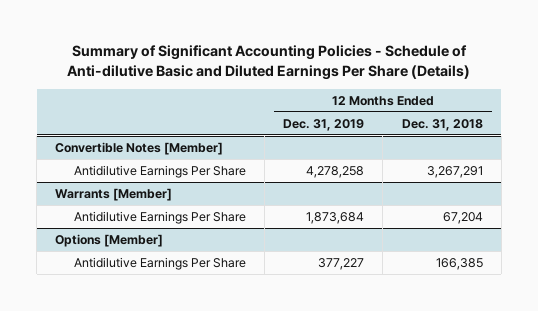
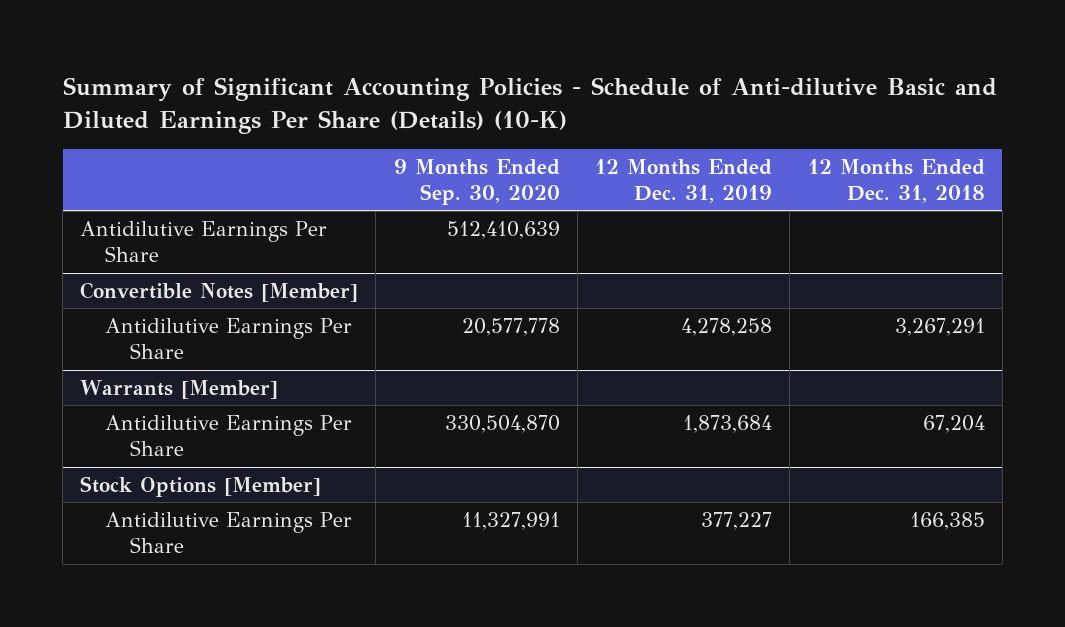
[67,45,471,81] Summary of Significant Accounting Policies - Schedule of Anti-dilutive Basic and Diluted Earnings Per Share (Details) -> [62,77,997,134] Summary of Significant Accounting Policies - Schedule of Anti-dilutive Basic and Diluted Earnings Per Share (Details) (10-K)
none -> [393,158,560,206] 9 Months Ended Sep. 30, 2020
none -> [80,220,328,263] Antidilutive Earnings Per Share
[55,233,164,247] Options [Member] -> [80,475,322,497] Stock Options [Member]

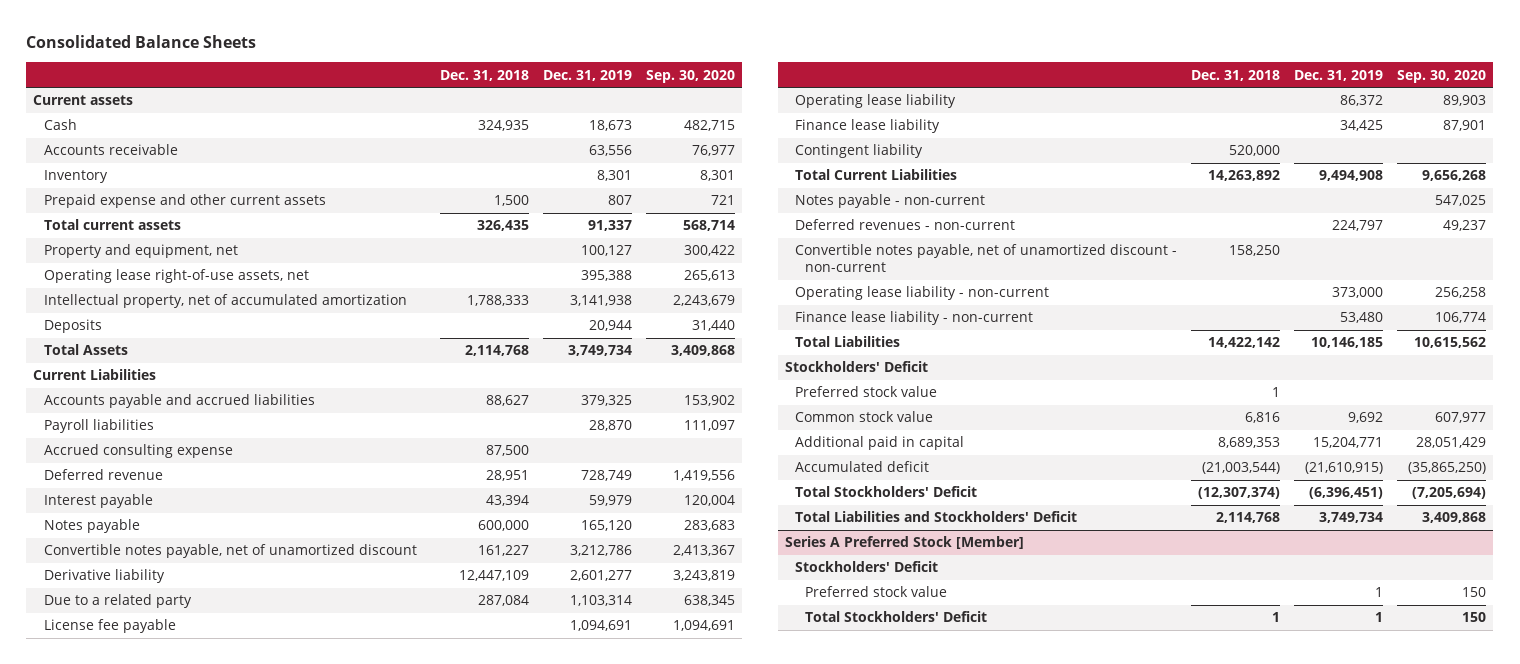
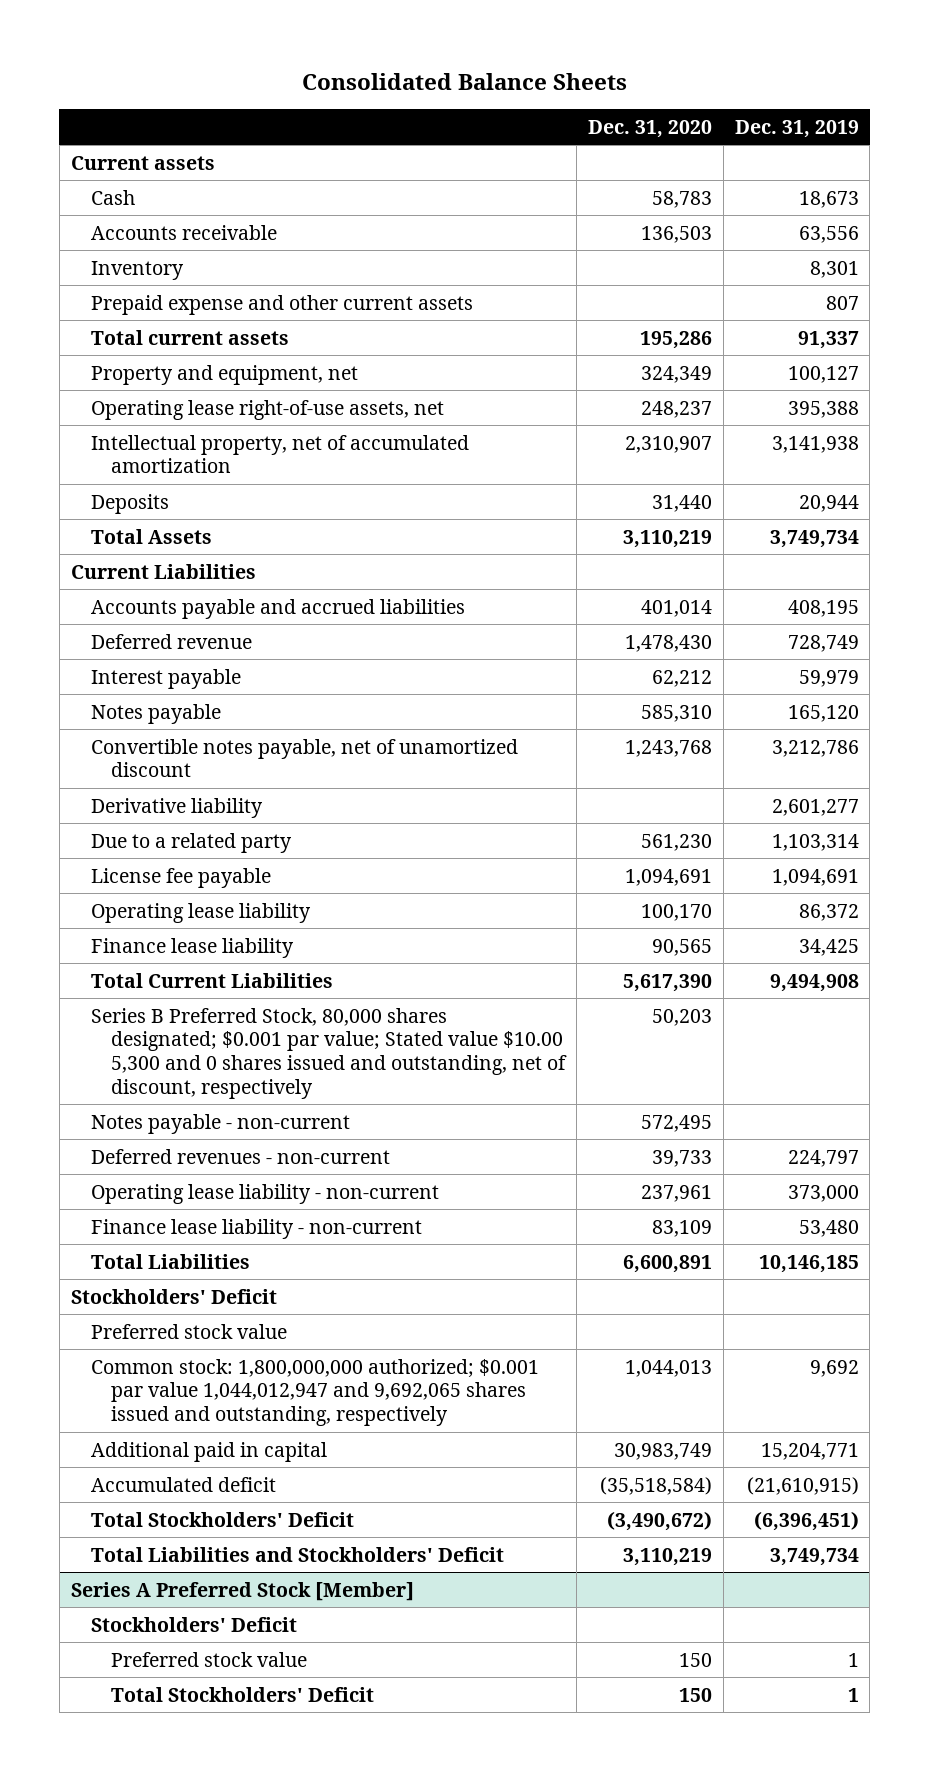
[439,69,529,81] Dec. 31, 2018 -> none
[646,69,736,83] Sep. 30, 2020 -> none
none -> [587,119,712,138] Dec. 31, 2020
[43,419,154,434] Payroll liabilities -> none
[43,444,233,459] Accrued consulting expense -> none
[580,395,632,407] 379,325 -> [787,599,859,617] 408,195
[794,144,923,159] Contingent liability -> none
none -> [90,1007,568,1099] Series B Preferred Stock, 80,000 shares designated; $0.001 par value; Stated value $10.00 5,300 and 0 shares issued and outstanding, net of discount, respectively
[794,244,1177,273] Convertible notes payable, net of unamortized discount - non-current -> none
[794,411,933,423] Common stock value -> [90,1358,539,1427] Common stock: 1,800,000,000 authorized; $0.001 par value 1,044,012,947 and 9,692,065 shares issued and outstanding, respectively

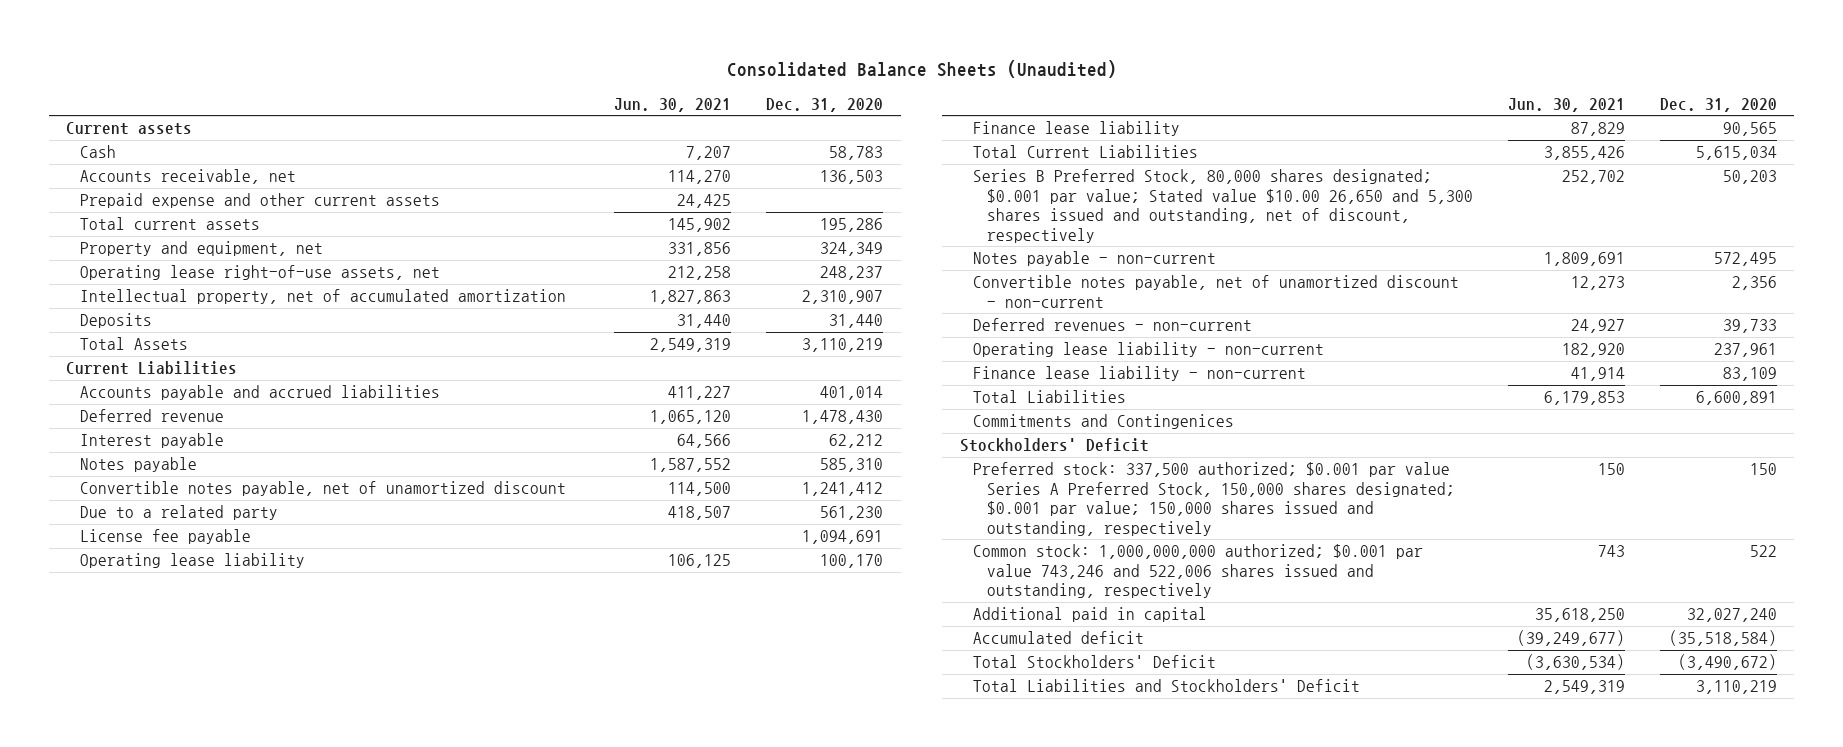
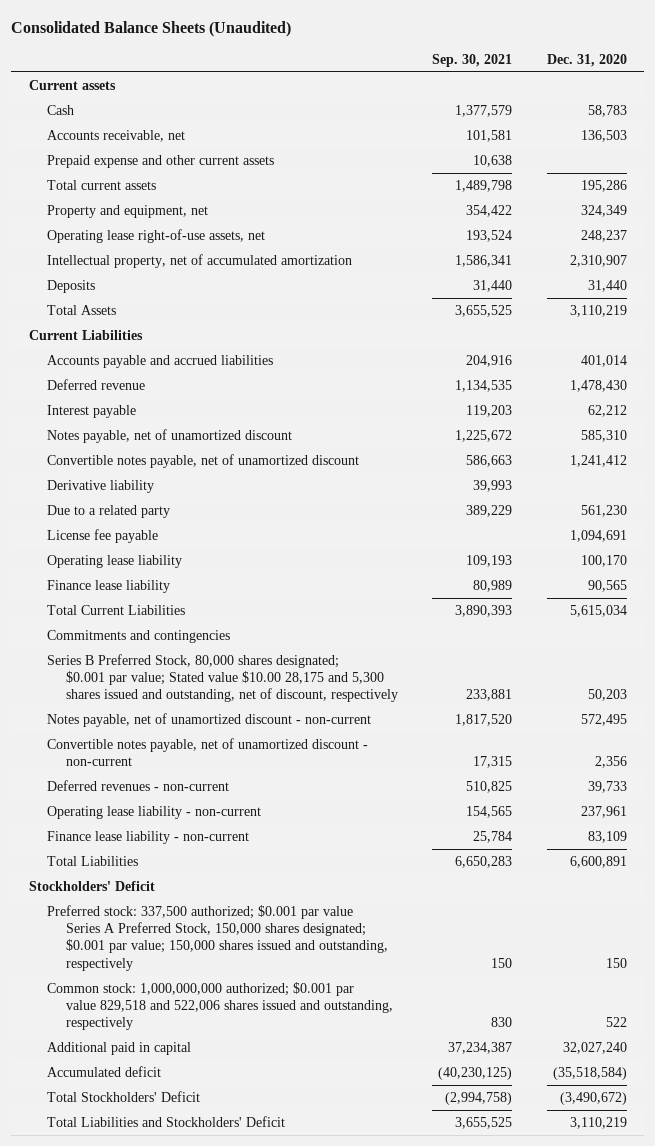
[614,97,732,112] Jun. 30, 2021 -> none
none -> [432,53,513,67] Sep. 30, 2021
[79,457,197,473] Notes payable -> [47,429,293,444] Notes payable, net of unamortized discount
none -> [47,480,155,494] Derivative liability
none -> [47,630,231,644] Commitments and contingencies
[973,169,1473,243] Series B Preferred Stock, 80,000 shares designated; $0.001 par value; Stated value $10.00 26,650 and 5,300 shares issued and outstanding, net of discount, respectively -> [47,654,398,703] Series B Preferred Stock, 80,000 shares designated; $0.001 par value; Stated value $10.00 28,175 and 5,300 shares issued and outstanding, net of discount, respectively
[973,251,1217,267] Notes payable - non-current -> [47,713,372,728] Notes payable, net of unamortized discount - non-current
[973,414,1235,430] Commitments and Contingenices -> none
[973,544,1424,599] Common stock: 1,000,000,000 authorized; $0.001 par value 743,246 and 522,006 shares issued and outstanding, respectively -> [47,982,393,1031] Common stock: 1,000,000,000 authorized; $0.001 par value 829,518 and 522,006 shares issued and outstanding, respectively

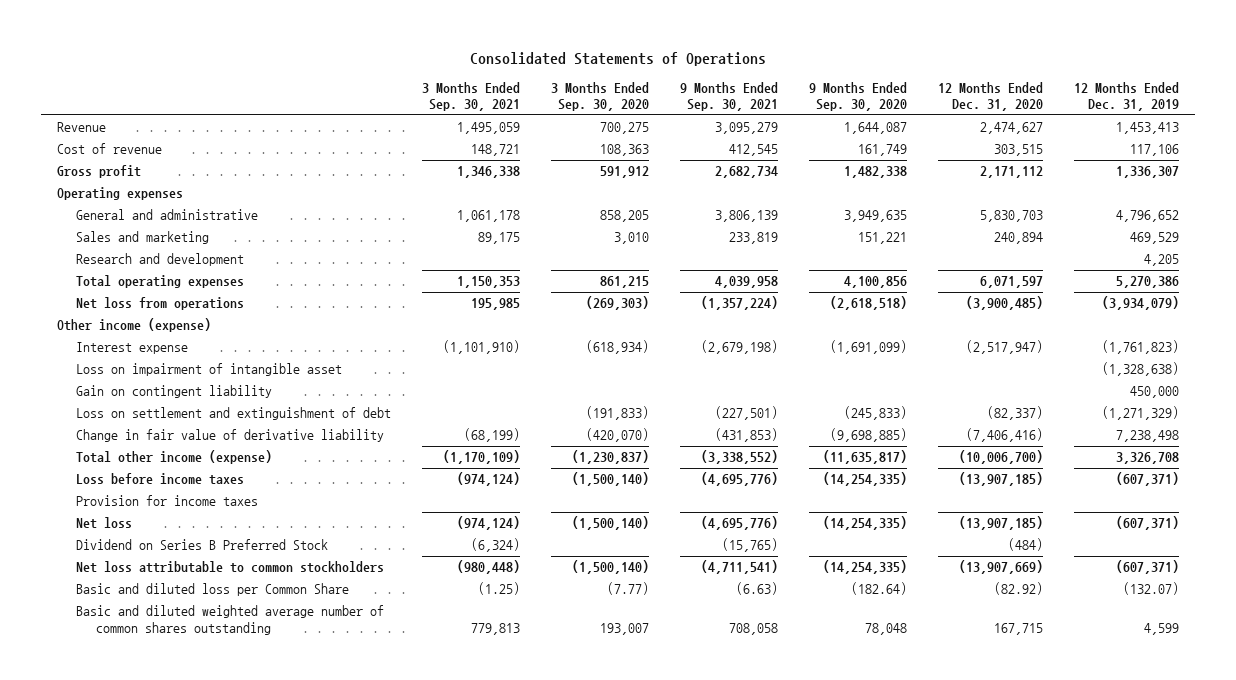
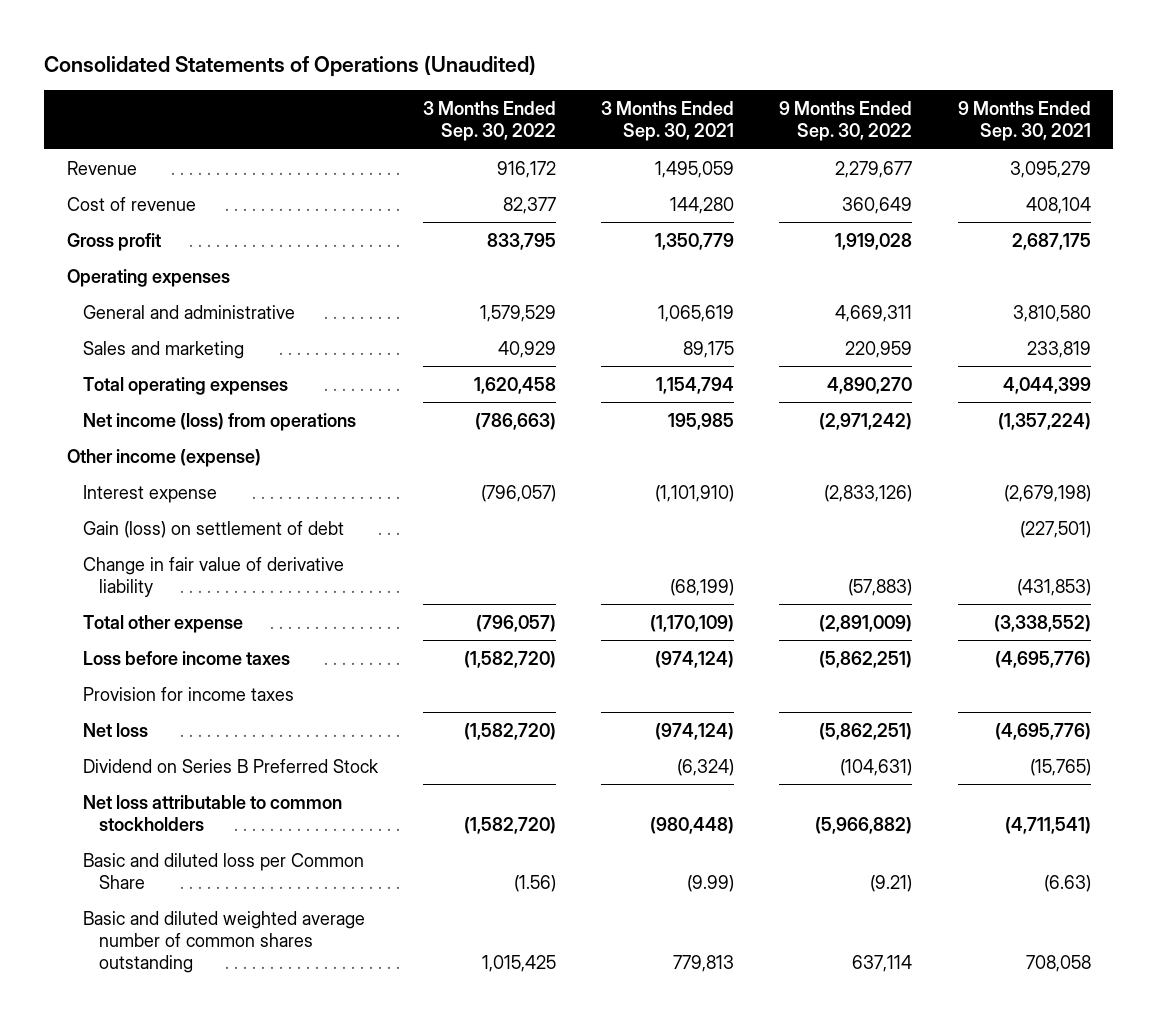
[469,51,766,66] Consolidated Statements of Operations -> [44,55,537,78] Consolidated Statements of Operations (Unaudited)
[551,81,650,112] 3 Months Ended Sep. 30, 2020 -> none
[809,81,908,112] 9 Months Ended Sep. 30, 2020 -> none
[938,81,1044,112] 12 Months Ended Dec. 31, 2020 -> none
[1074,81,1180,112] 12 Months Ended Dec. 31, 2019 -> none
none -> [423,101,557,142] 3 Months Ended Sep. 30, 2022
none -> [779,101,913,142] 9 Months Ended Sep. 30, 2022
[471,144,521,157] 148,721 -> [670,196,735,214] 144,280
[729,144,779,157] 412,545 -> [1025,196,1091,214] 408,104
[457,166,521,179] 1,346,338 -> [655,232,735,250] 1,350,779
[715,166,779,179] 2,682,734 -> [1011,232,1091,250] 2,687,175
[457,210,521,223] 1,061,178 -> [658,304,735,322] 1,065,619
[715,210,779,223] 3,806,139 -> [1012,304,1091,322] 3,810,580
[76,253,245,267] Research and development -> none
[457,276,521,289] 1,150,353 -> [656,376,735,394] 1,154,794
[715,276,779,289] 4,039,958 -> [1002,376,1091,394] 4,044,399
[76,297,245,311] Net loss from operations -> [82,412,356,431] Net income (loss) from operations
[76,363,343,377] Loss on impairment of intangible asset -> none
[76,385,273,399] Gain on contingent liability -> none
[76,407,392,421] Loss on settlement and extinguishment of debt -> [82,520,344,538] Gain (loss) on settlement of debt
[76,450,273,465] Total other income (expense) -> [82,614,243,633] Total other expense
[478,582,521,596] (1.25) -> [687,874,735,892] (9.99)

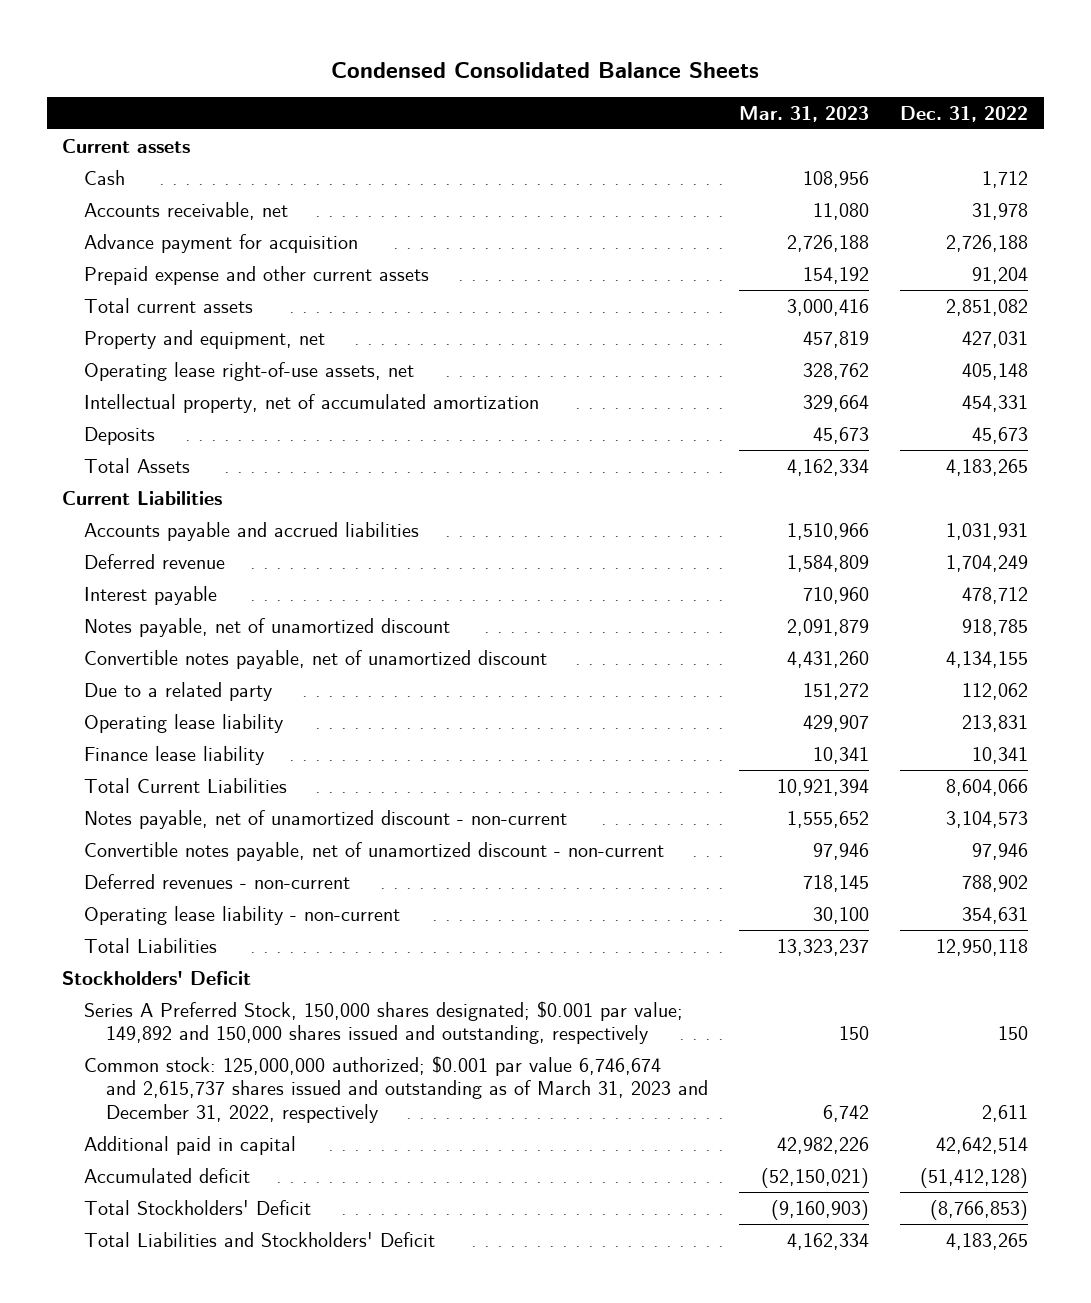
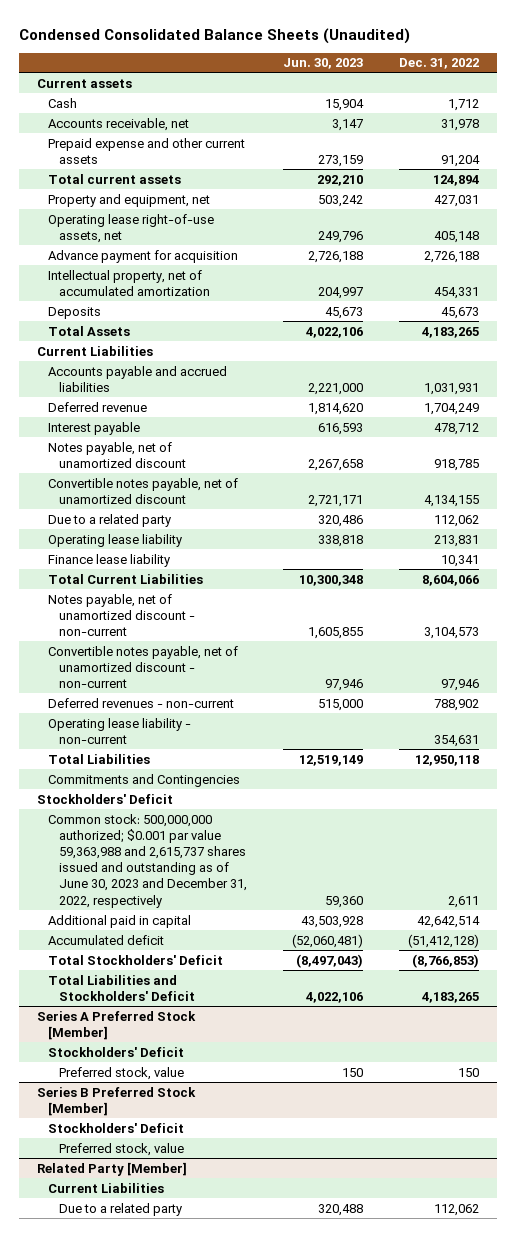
[331,61,760,78] Condensed Consolidated Balance Sheets -> [19,27,411,44] Condensed Consolidated Balance Sheets (Unaudited)
[739,106,870,123] Mar. 31, 2023 -> none
none -> [283,58,364,70] Jun. 30, 2023
[946,298,1029,316] 2,851,082 -> [432,174,479,186] 124,894
[84,233,359,253] Advance payment for acquisition -> [48,249,239,263] Advance payment for acquisition
none -> [48,773,241,787] Commitments and Contingencies
[84,1000,684,1045] Series A Preferred Stock, 150,000 shares designated; $0.001 par value; 149,892 and 150,000 shares issued and outstanding, respectively -> none
[84,1055,709,1123] Common stock: 125,000,000 authorized; $0.001 par value 6,746,674 and 2,615,737 shares issued and outstanding as of March 31, 2023 and December 31, 2022, respectively -> [48,813,248,908] Common stock: 500,000,000 authorized; $0.001 par value 59,363,988 and 2,615,737 shares issued and outstanding as of June 30, 2023 and December 31, 2022, respectively
none -> [37,1010,197,1040] Series A Preferred Stock [Member]
none -> [48,1046,185,1057] Stockholders' Deficit
none -> [59,1066,185,1080] Preferred stock, value
none -> [37,1086,197,1116] Series B Preferred Stock [Member]
none -> [48,1122,185,1133] Stockholders' Deficit
none -> [59,1142,185,1156] Preferred stock, value
none -> [37,1161,188,1176] Related Party [Member]
none -> [48,1182,165,1193] Current Liabilities
none -> [59,1202,183,1216] Due to a related party

